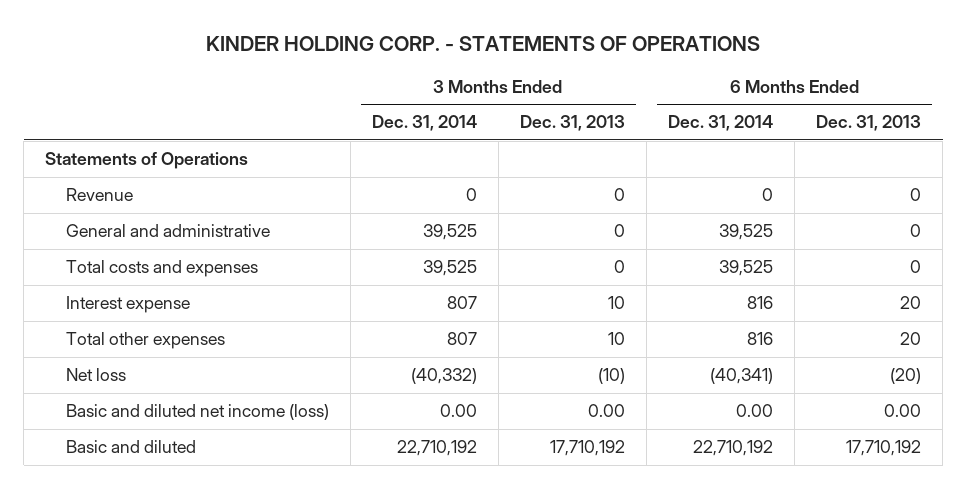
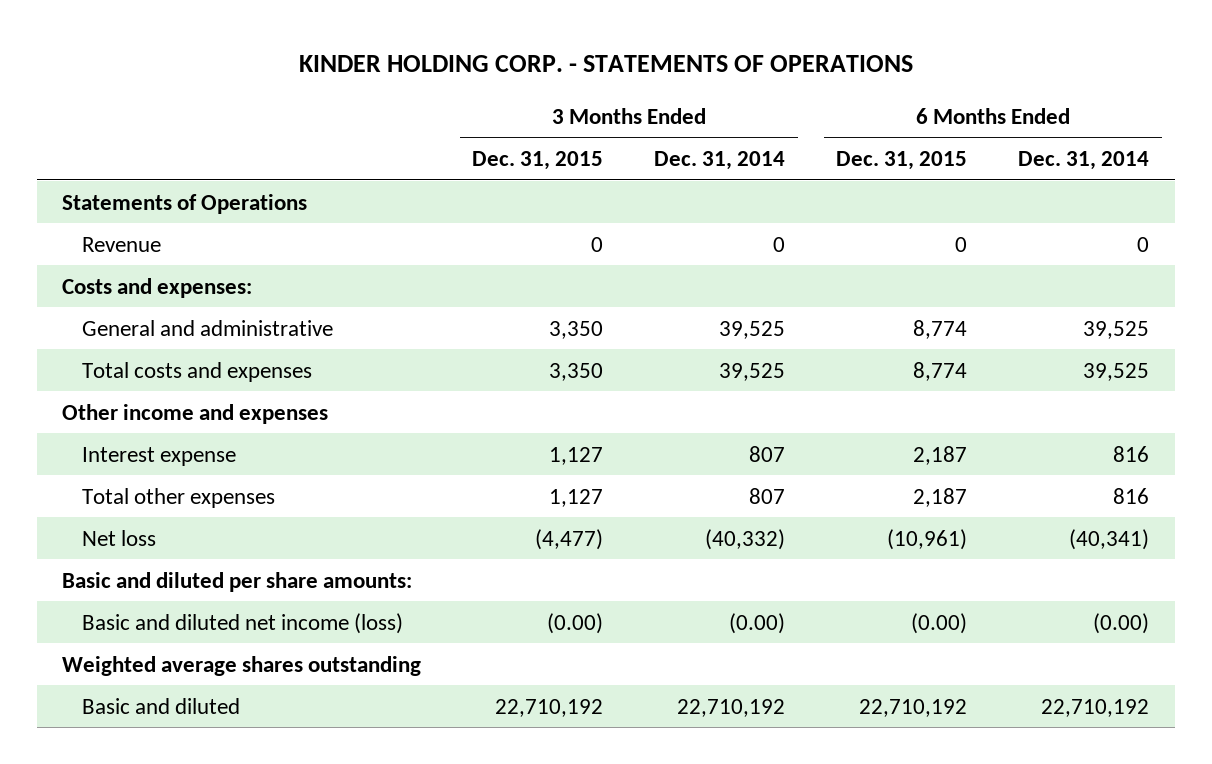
[519,115,625,132] Dec. 31, 2013 -> none
[816,115,922,132] Dec. 31, 2013 -> none
none -> [472,150,604,170] Dec. 31, 2015
none -> [836,150,968,170] Dec. 31, 2015
none -> [62,277,253,298] Costs and expenses:
none -> [62,403,329,424] Other income and expenses
none -> [62,571,413,592] Basic and diluted per share amounts:
[439,404,477,418] 0.00 -> [729,612,786,634] (0.00)
[736,404,774,418] 0.00 -> [1093,612,1150,634] (0.00)
none -> [62,655,422,676] Weighted average shares outstanding

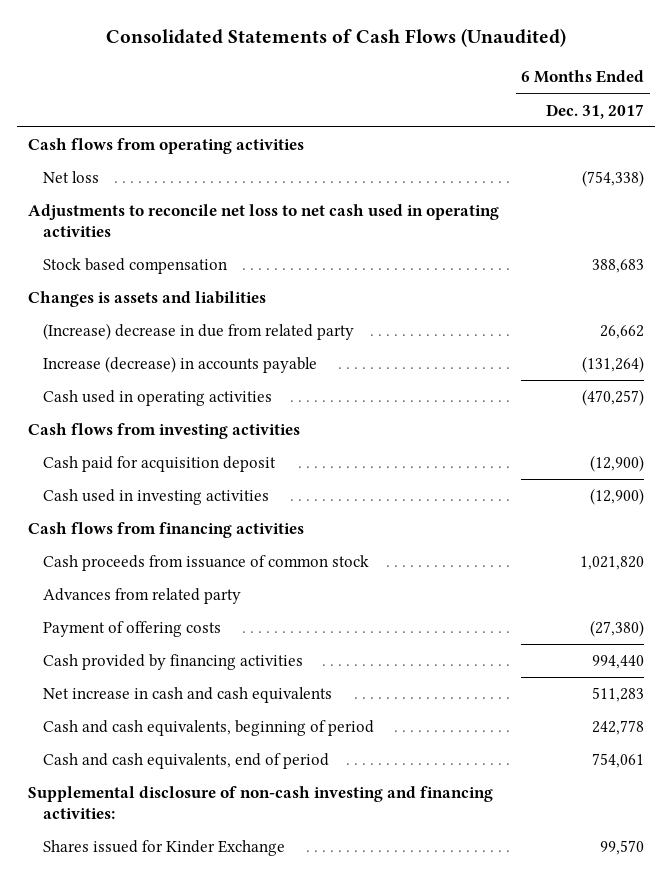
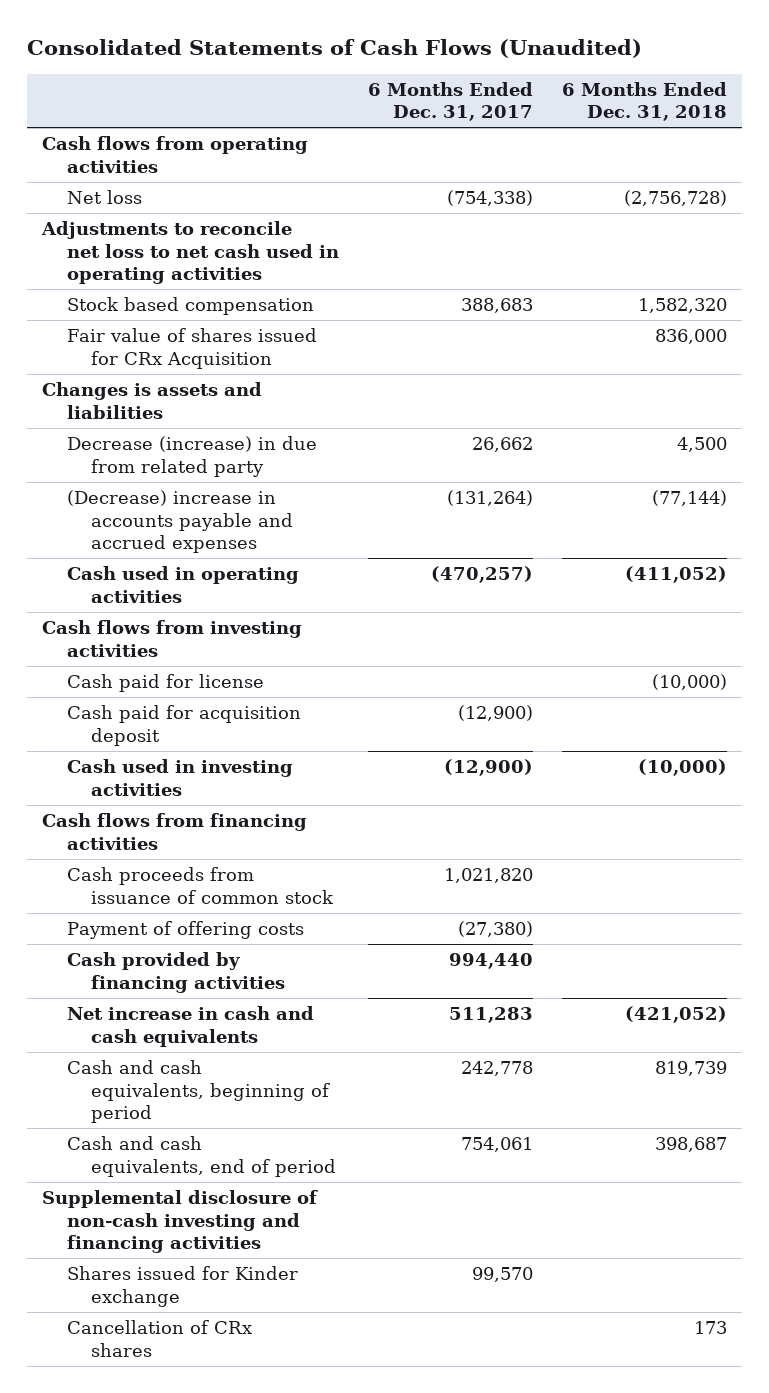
none -> [562,81,728,122] 6 Months Ended Dec. 31, 2018
none -> [66,328,317,369] Fair value of shares issued for CRx Acquisition
[42,323,354,341] (Increase) decrease in due from related party -> [66,436,317,477] Decrease (increase) in due from related party
[42,356,317,374] Increase (decrease) in accounts payable -> [66,490,294,553] (Decrease) increase in accounts payable and accrued expenses
none -> [66,674,264,693] Cash paid for license
[42,588,241,605] Advances from related party -> none
[28,786,494,819] Supplemental disclosure of non-cash investing and financing activities: -> [41,1190,318,1253] Supplemental disclosure of non-cash investing and financing activities
[42,840,285,857] Shares issued for Kinder Exchange -> [66,1266,298,1307] Shares issued for Kinder exchange
none -> [66,1320,252,1357] Cancellation of CRx shares

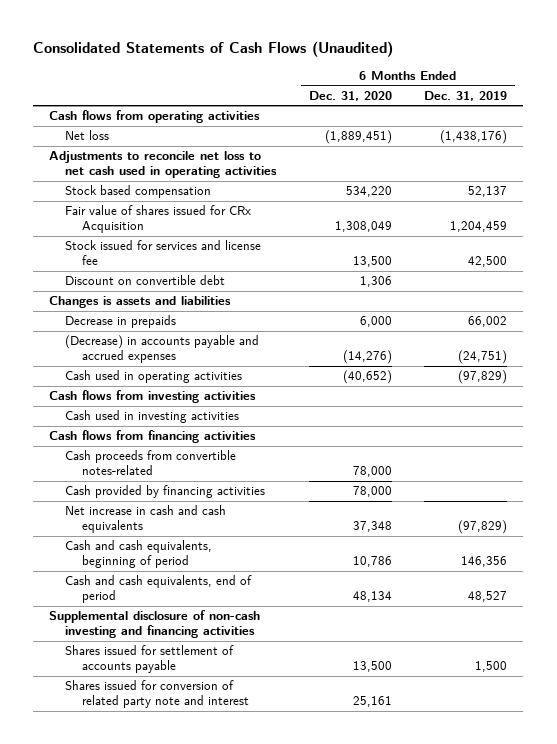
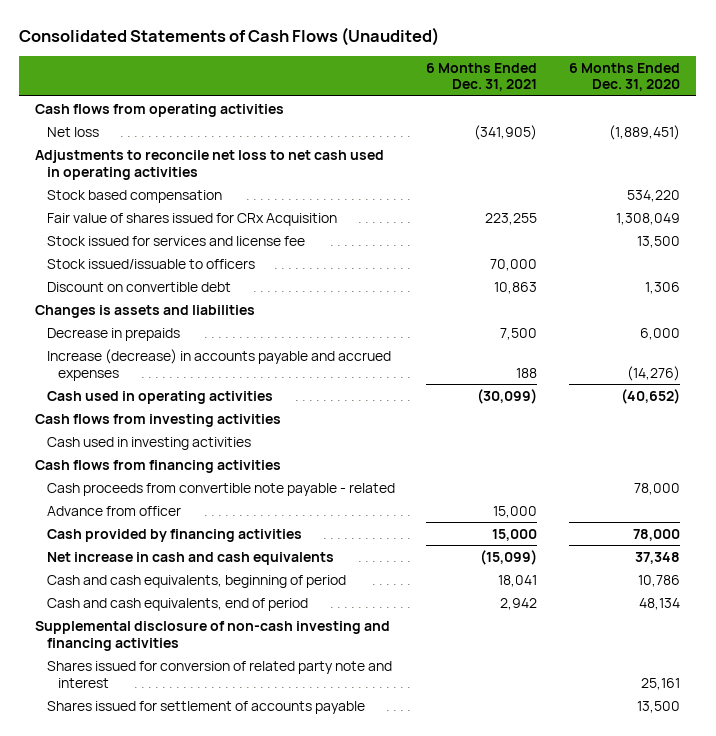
[424,90,508,101] Dec. 31, 2019 -> none
none -> [426,62,538,92] 6 Months Ended Dec. 31, 2021
none -> [46,258,255,269] Stock issued/issuable to officers
[65,335,260,364] (Decrease) in accounts payable and accrued expenses -> [46,348,391,381] Increase (decrease) in accounts payable and accrued expenses
[65,450,237,476] Cash proceeds from convertible notes-related -> [46,482,395,496] Cash proceeds from convertible note payable - related
none -> [46,505,181,516] Advance from officer
[65,645,235,674] Shares issued for settlement of accounts payable -> [46,700,365,714] Shares issued for settlement of accounts payable

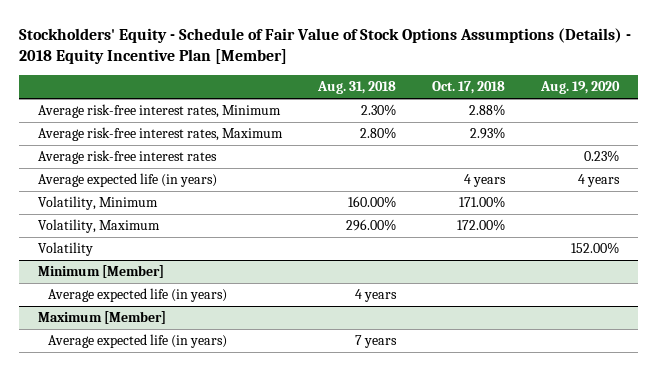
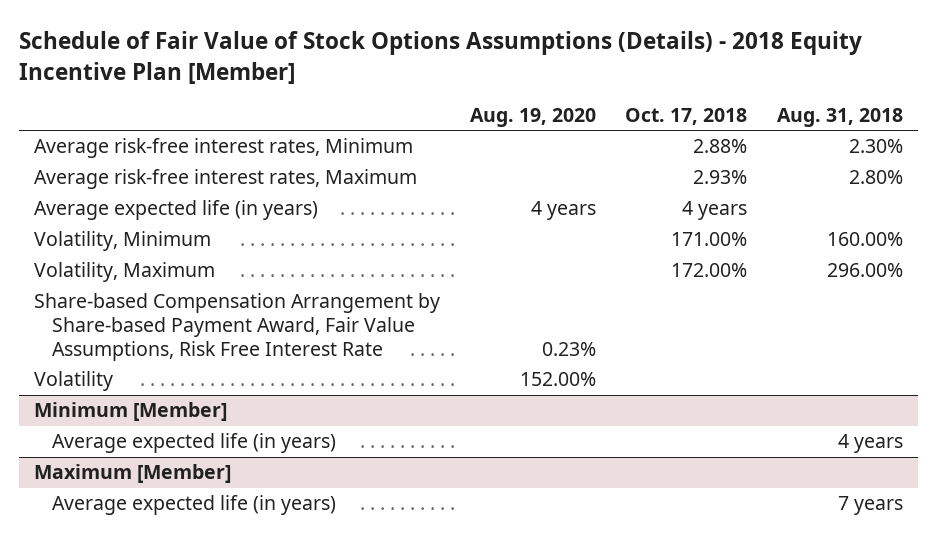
[19,28,632,65] Stockholders' Equity - Schedule of Fair Value of Stock Options Assumptions (Details) - 2018 Equity Incentive Plan [Member] -> [18,31,862,84] Schedule of Fair Value of Stock Options Assumptions (Details) - 2018 Equity Incentive Plan [Member]
[37,150,217,165] Average risk-free interest rates -> none
none -> [33,293,440,362] Share-based Compensation Arrangement by Share-based Payment Award, Fair Value Assumptions, Risk Free Interest Rate

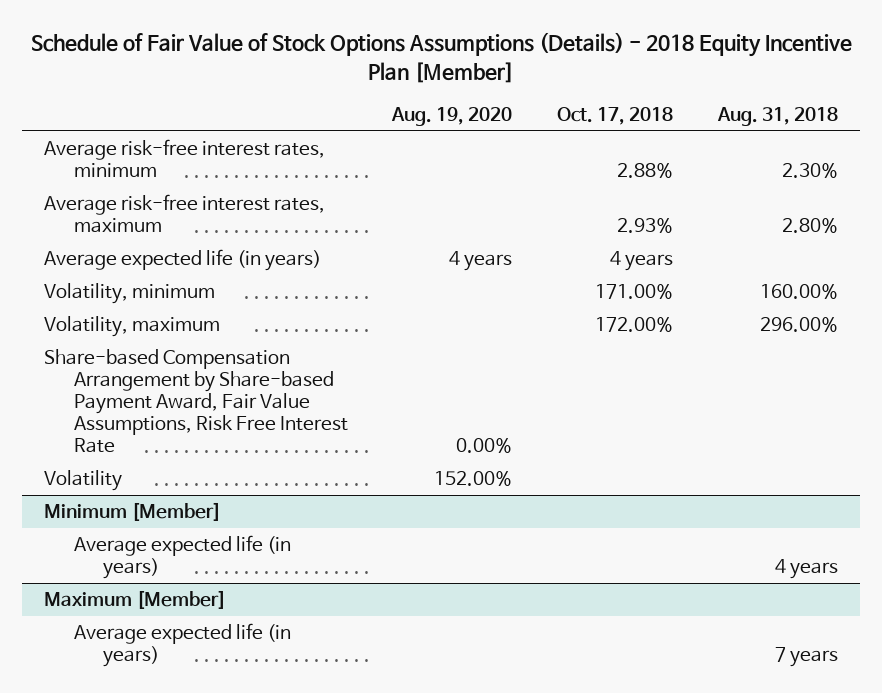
[33,138,413,159] Average risk-free interest rates, Minimum -> [44,139,326,178] Average risk-free interest rates, minimum
[33,169,417,190] Average risk-free interest rates, Maximum -> [44,194,326,234] Average risk-free interest rates, maximum
[33,231,211,252] Volatility, Minimum -> [44,283,216,305] Volatility, minimum
[33,262,215,283] Volatility, Maximum -> [44,316,221,338] Volatility, maximum
[541,342,596,357] 0.23% -> [456,437,513,453] 0.00%

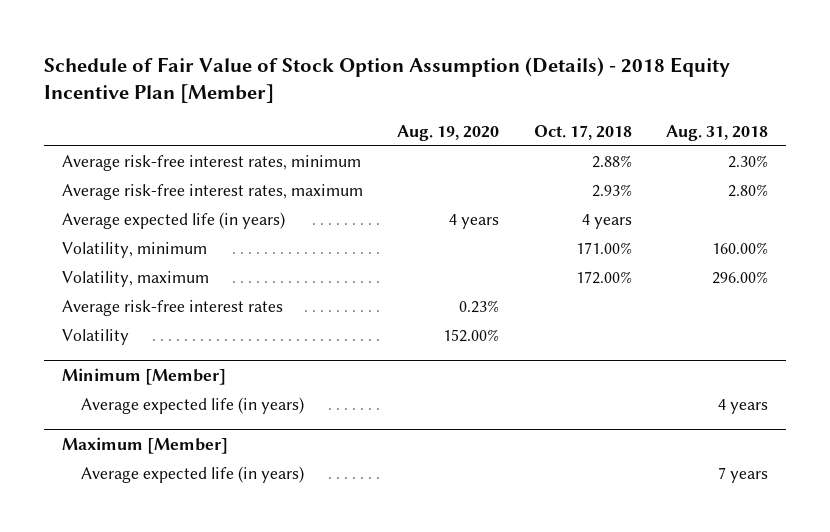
[31,32,853,83] Schedule of Fair Value of Stock Options Assumptions (Details) - 2018 Equity Incentive Plan [Member] -> [44,56,731,104] Schedule of Fair Value of Stock Option Assumption (Details) - 2018 Equity Incentive Plan [Member]
[44,349,348,453] Share-based Compensation Arrangement by Share-based Payment Award, Fair Value Assumptions, Risk Free Interest Rate -> none
none -> [61,300,283,317] Average risk-free interest rates

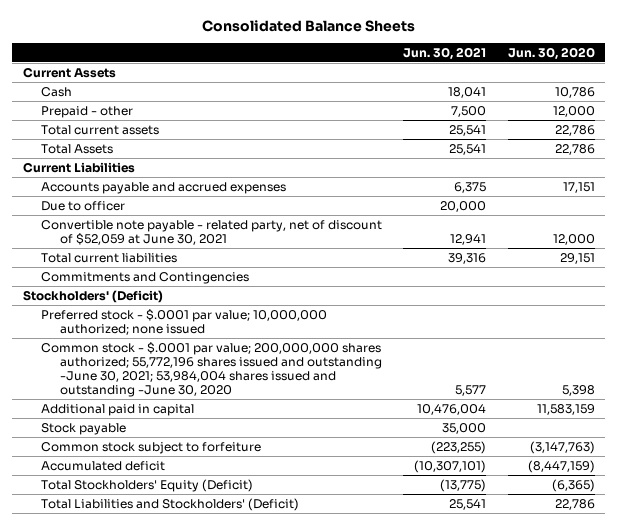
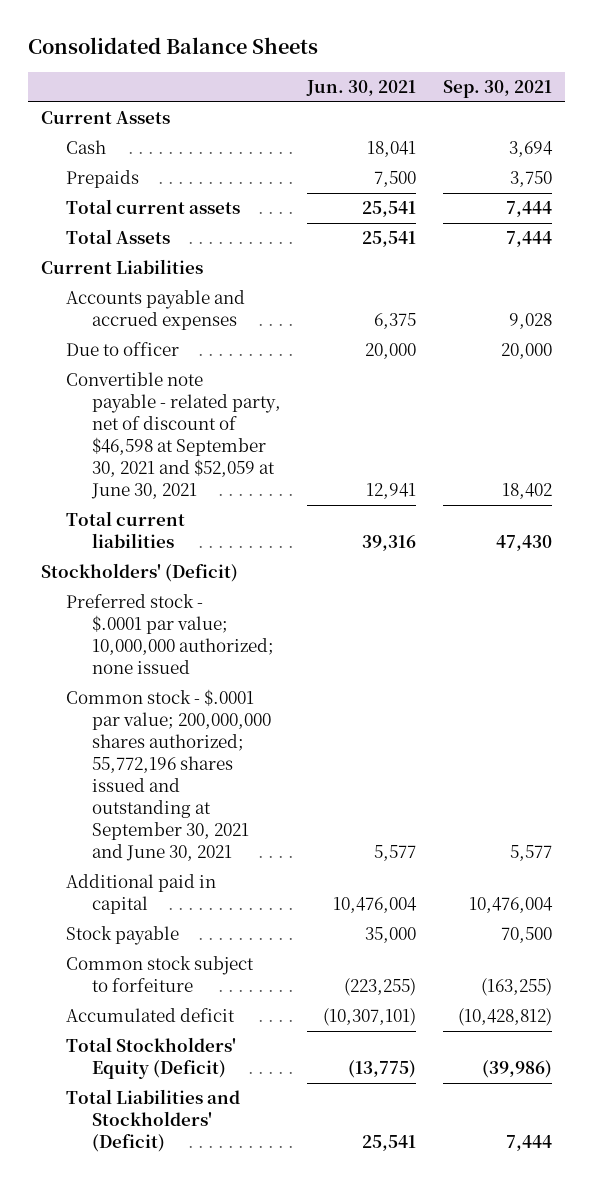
[507,46,595,60] Jun. 30, 2020 -> none
none -> [442,79,552,98] Sep. 30, 2021
[41,105,134,118] Prepaid - other -> [66,170,140,189] Prepaids
[41,219,383,245] Convertible note payable - related party, net of discount of $52,059 at June 30, 2021 -> [66,372,281,500] Convertible note payable - related party, net of discount of $46,598 at September 30, 2021 and $52,059 at June 30, 2021
[41,271,250,284] Commitments and Contingencies -> none
[41,341,382,397] Common stock - $.0001 par value; 200,000,000 shares authorized; 55,772,196 shares issued and outstanding -June 30, 2021; 53,984,004 shares issued and outstanding -June 30, 2020 -> [66,689,271,862] Common stock - $.0001 par value; 200,000,000 shares authorized; 55,772,196 shares issued and outstanding at September 30, 2021 and June 30, 2021

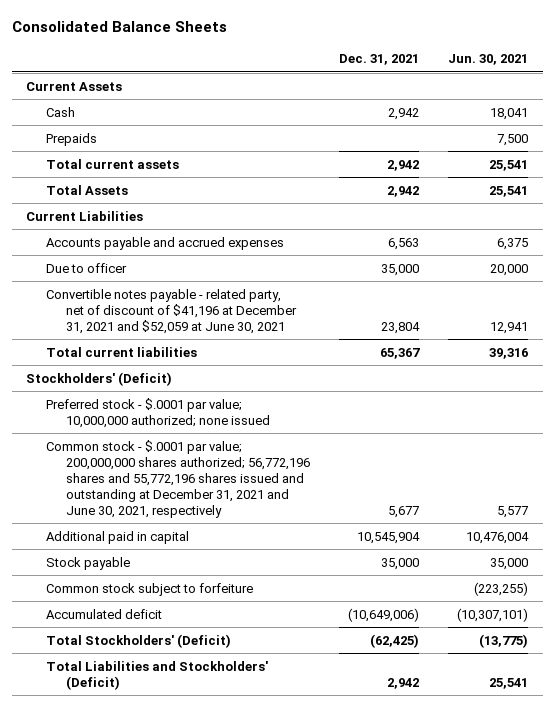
[442,79,552,98] Sep. 30, 2021 -> none
none -> [339,54,420,66] Dec. 31, 2021
[66,372,281,500] Convertible note payable - related party, net of discount of $46,598 at September 30, 2021 and $52,059 at June 30, 2021 -> [46,288,298,334] Convertible notes payable - related party, net of discount of $41,196 at December 31, 2021 and $52,059 at June 30, 2021
[66,689,271,862] Common stock - $.0001 par value; 200,000,000 shares authorized; 55,772,196 shares issued and outstanding at September 30, 2021 and June 30, 2021 -> [46,439,311,518] Common stock - $.0001 par value; 200,000,000 shares authorized; 56,772,196 shares and 55,772,196 shares issued and outstanding at December 31, 2021 and June 30, 2021, respectively
[66,1037,237,1080] Total Stockholders' Equity (Deficit) -> [46,633,232,648] Total Stockholders' (Deficit)

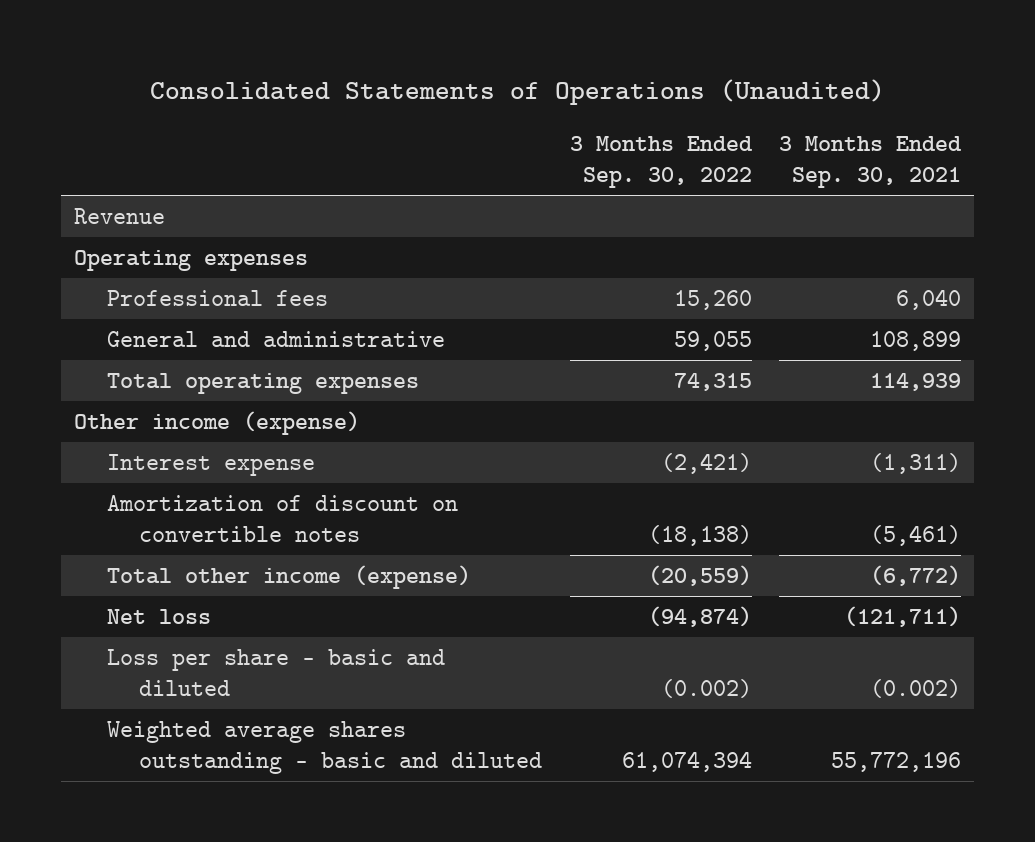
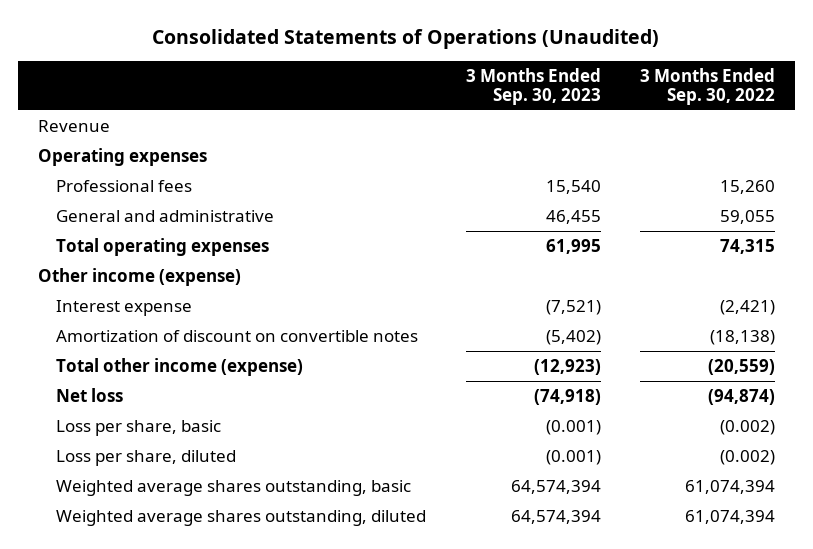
[778,135,962,189] 3 Months Ended Sep. 30, 2021 -> none
none -> [465,67,601,106] 3 Months Ended Sep. 30, 2023
[106,648,445,697] Loss per share - basic and diluted -> [56,420,222,437] Loss per share, basic
none -> [56,450,237,467] Loss per share, diluted
[106,720,543,775] Weighted average shares outstanding - basic and diluted -> [56,480,412,497] Weighted average shares outstanding, basic
none -> [56,510,427,527] Weighted average shares outstanding, diluted

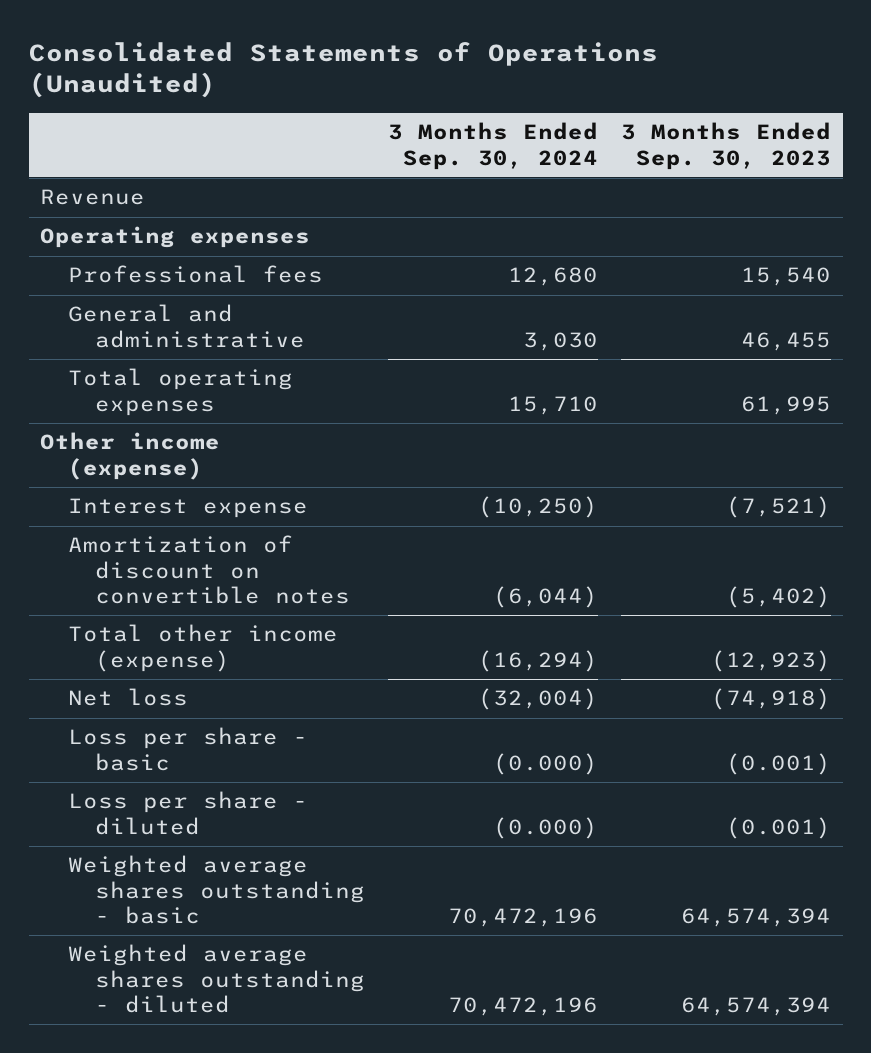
[640,67,776,106] 3 Months Ended Sep. 30, 2022 -> none
none -> [388,122,599,170] 3 Months Ended Sep. 30, 2024
[56,420,222,437] Loss per share, basic -> [67,727,308,771] Loss per share - basic
[56,450,237,467] Loss per share, diluted -> [67,791,308,835] Loss per share - diluted
[56,480,412,497] Weighted average shares outstanding, basic -> [67,855,366,925] Weighted average shares outstanding - basic
[56,510,427,527] Weighted average shares outstanding, diluted -> [67,944,366,1014] Weighted average shares outstanding - diluted

